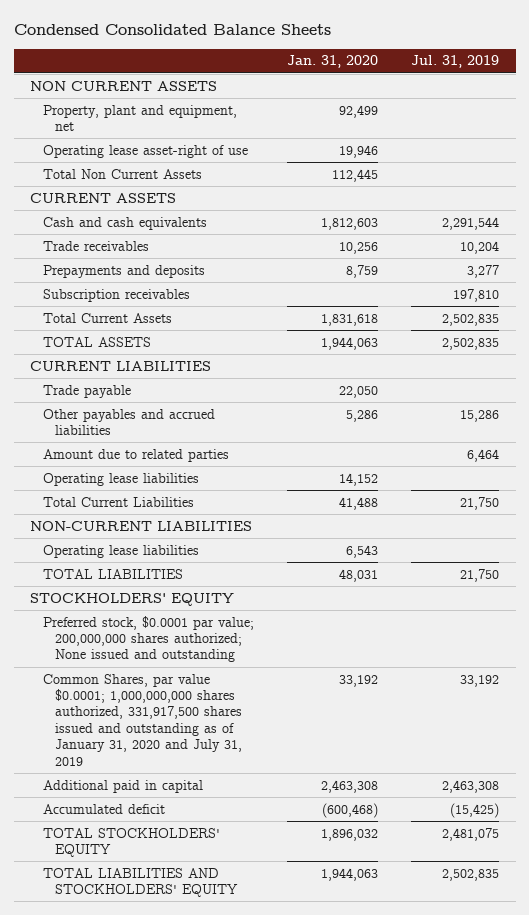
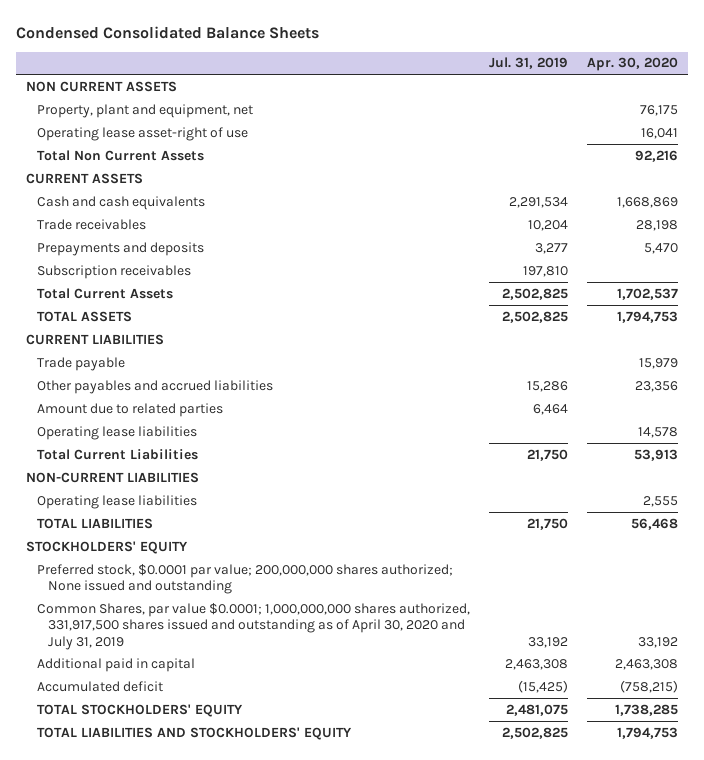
[286,55,378,69] Jan. 31, 2020 -> none
none -> [587,57,679,72] Apr. 30, 2020
[442,216,500,230] 2,291,544 -> [509,196,569,208] 2,291,534
[442,313,500,326] 2,502,835 -> [502,287,569,300] 2,502,825
[442,337,500,350] 2,502,835 -> [502,310,569,323] 2,502,825
[42,673,243,766] Common Shares, par value $0.0001; 1,000,000,000 shares authorized, 331,917,500 shares issued and outstanding as of January 31, 2020 and July 31, 2019 -> [36,602,470,650] Common Shares, par value $0.0001; 1,000,000,000 shares authorized, 331,917,500 shares issued and outstanding as of April 30, 2020 and July 31, 2019
[442,868,500,881] 2,502,835 -> [502,726,569,739] 2,502,825

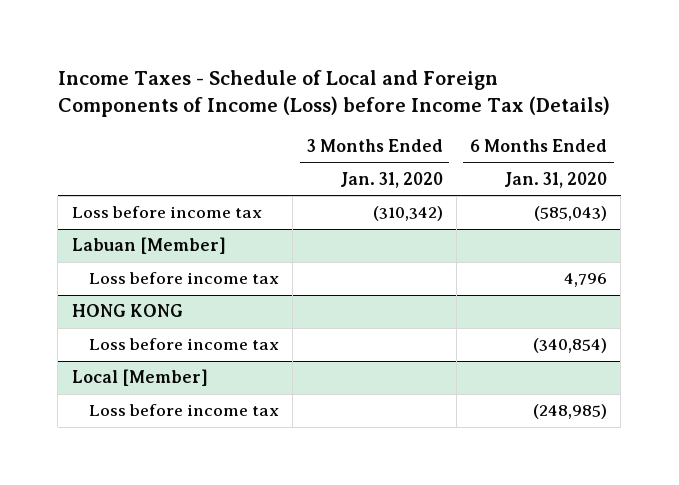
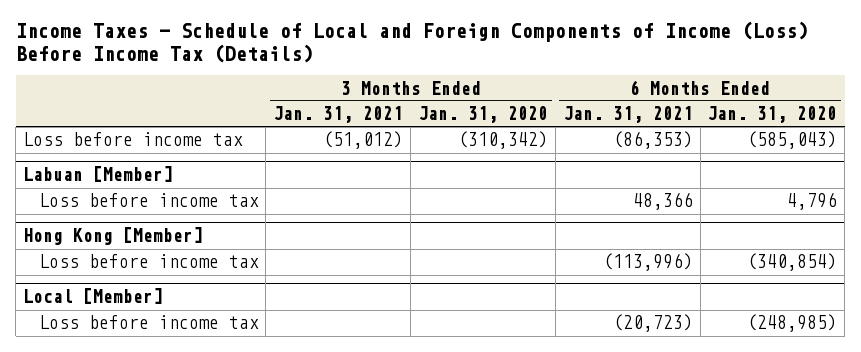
[57,70,610,118] Income Taxes - Schedule of Local and Foreign Components of Income (Loss) before Income Tax (Details) -> [15,21,808,63] Income Taxes - Schedule of Local and Foreign Components of Income (Loss) Before Income Tax (Details)
none -> [273,106,404,124] Jan. 31, 2021
none -> [562,106,693,124] Jan. 31, 2021
[71,304,183,318] HONG KONG -> [23,227,204,246] Hong Kong [Member]

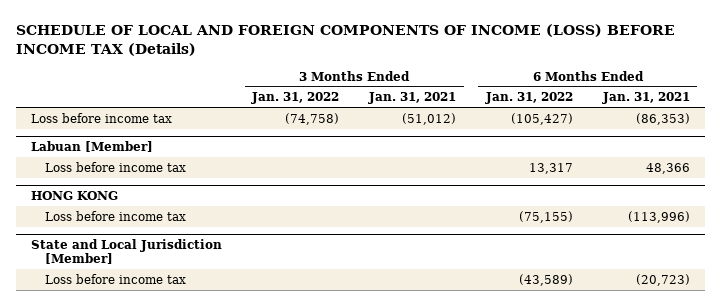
[15,21,808,63] Income Taxes - Schedule of Local and Foreign Components of Income (Loss) Before Income Tax (Details) -> [16,24,676,57] SCHEDULE OF LOCAL AND FOREIGN COMPONENTS OF INCOME (LOSS) BEFORE INCOME TAX (Details)
[417,106,548,124] Jan. 31, 2020 -> none
[707,106,838,124] Jan. 31, 2020 -> none
none -> [251,92,340,105] Jan. 31, 2022
none -> [484,92,573,105] Jan. 31, 2022
[23,227,204,246] Hong Kong [Member] -> [31,190,119,200] HONG KONG
[23,288,164,305] Local [Member] -> [31,238,223,265] State and Local Jurisdiction [Member]

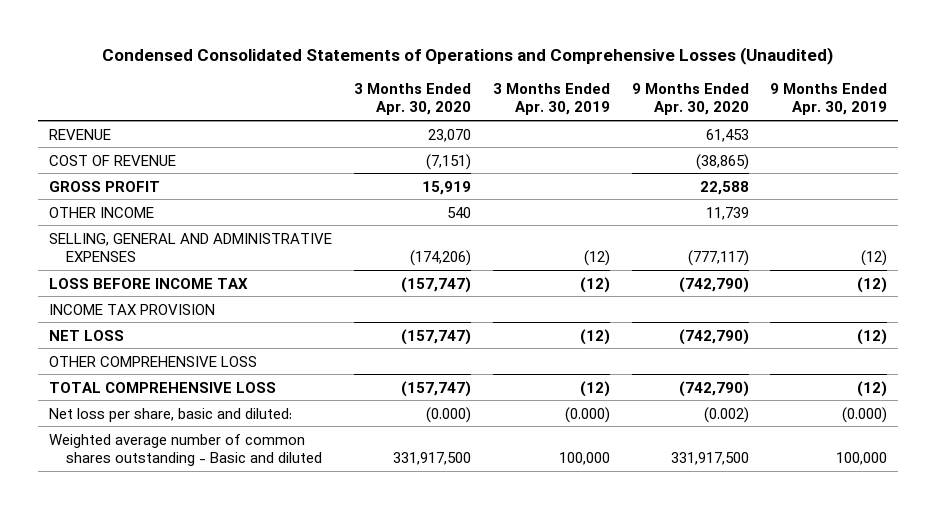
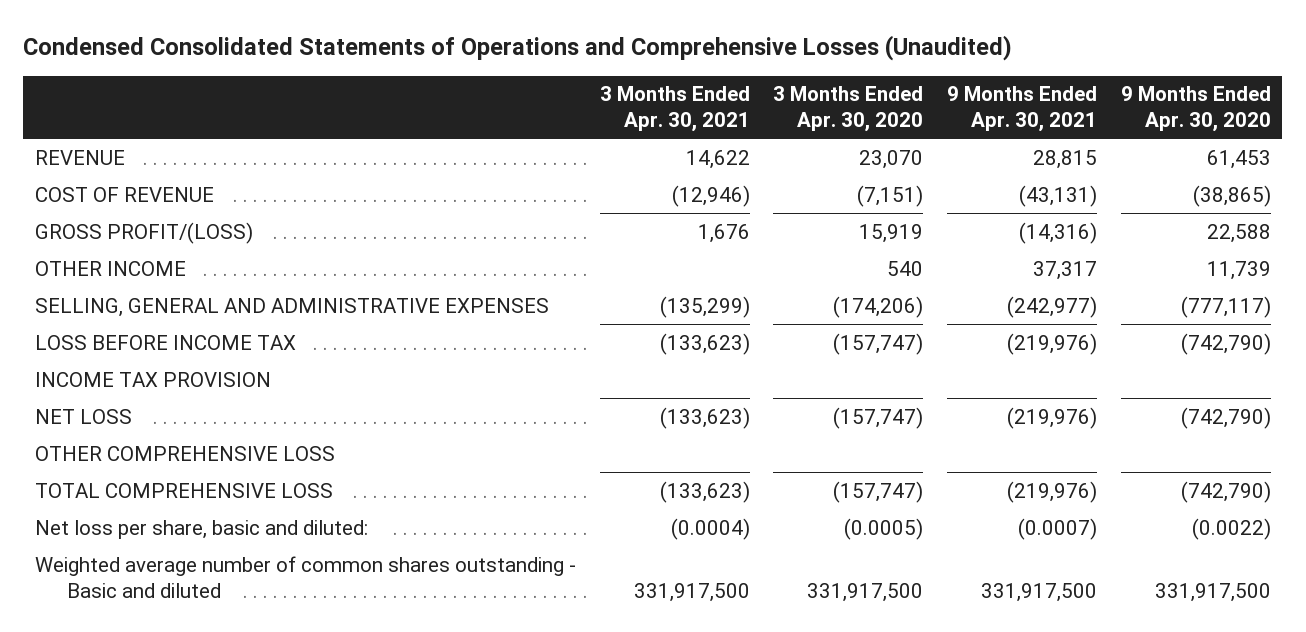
[492,83,610,116] 3 Months Ended Apr. 30, 2019 -> none
[770,83,888,116] 9 Months Ended Apr. 30, 2019 -> none
none -> [599,86,750,133] 3 Months Ended Apr. 30, 2021
none -> [947,86,1098,133] 9 Months Ended Apr. 30, 2021
[48,180,160,192] GROSS PROFIT -> [35,221,254,244] GROSS PROFIT/(LOSS)
[425,406,471,423] (0.000) -> [844,517,924,540] (0.0005)
[703,406,749,423] (0.002) -> [1191,517,1271,540] (0.0022)

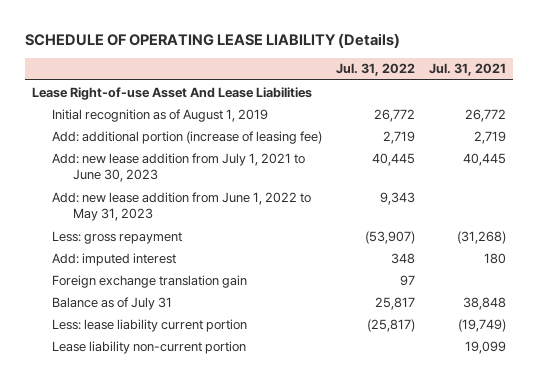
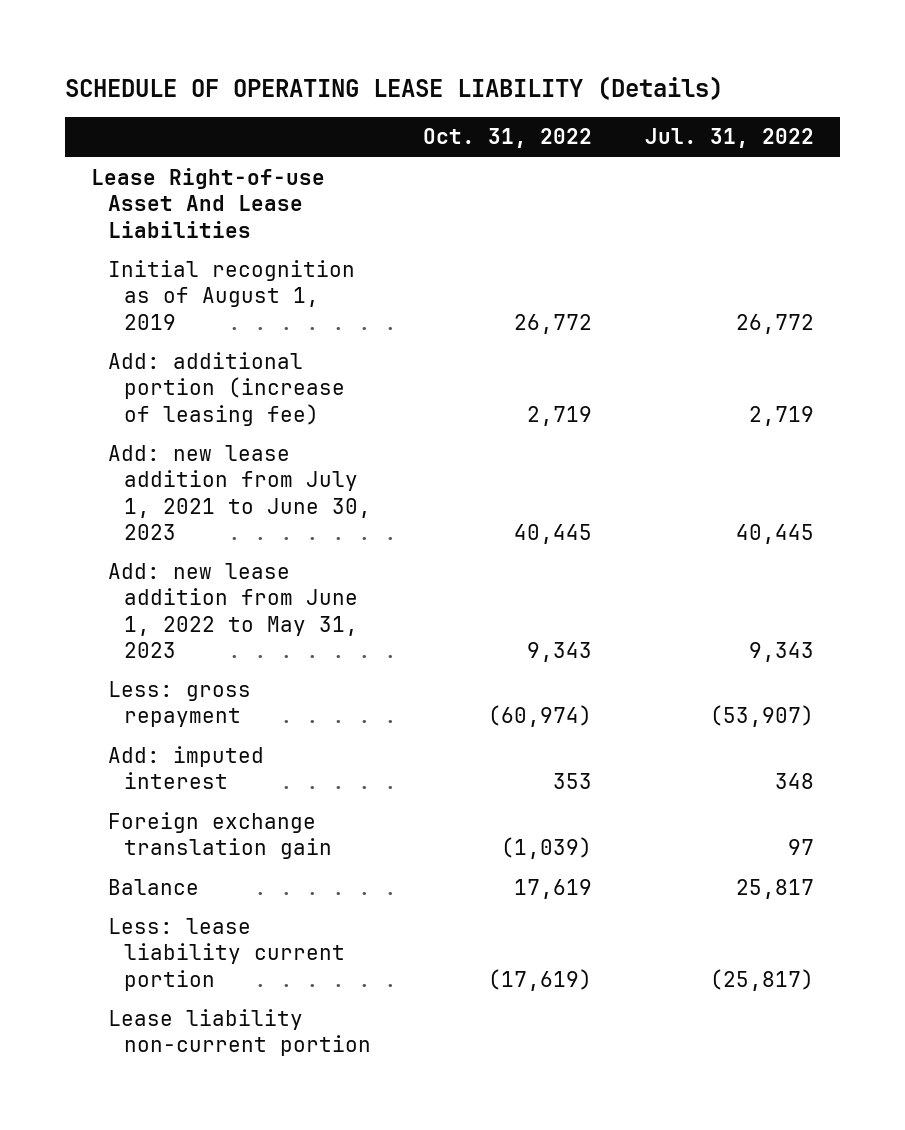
[429,63,507,77] Jul. 31, 2021 -> none
none -> [423,128,593,149] Oct. 31, 2022
[52,296,173,310] Balance as of July 31 -> [107,879,199,896] Balance

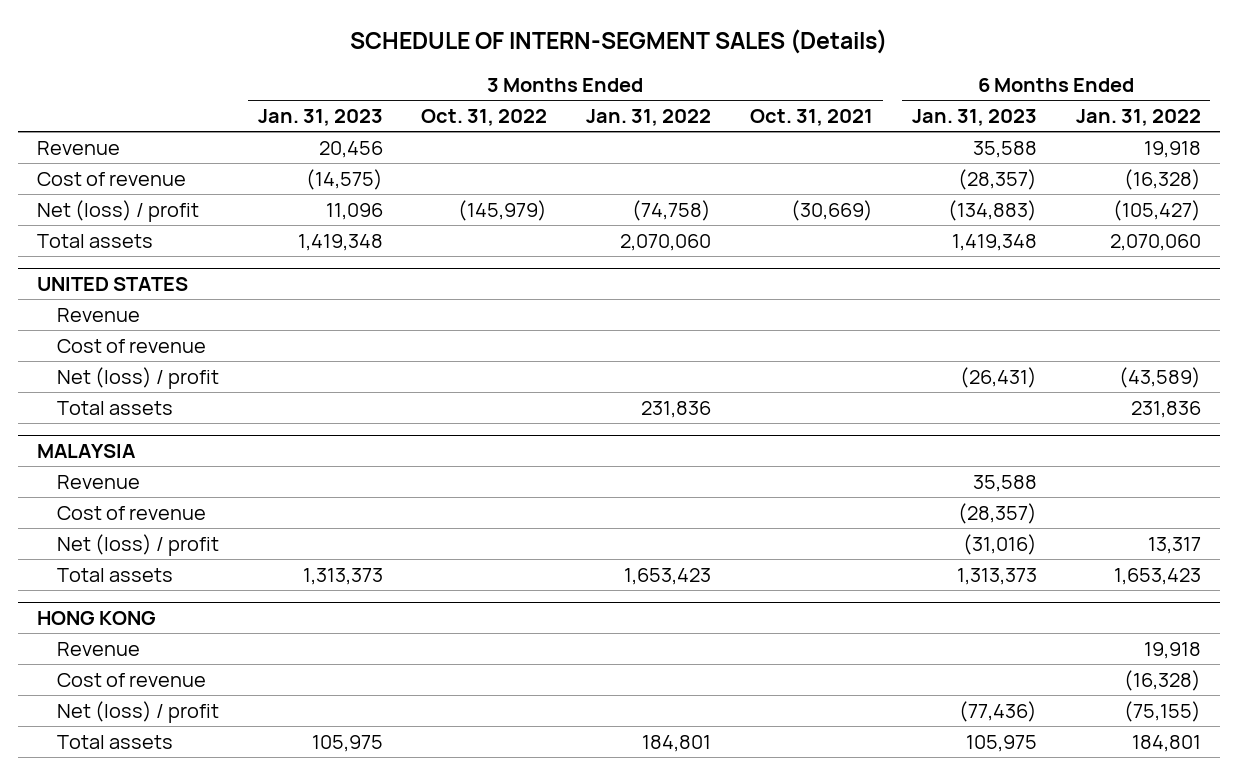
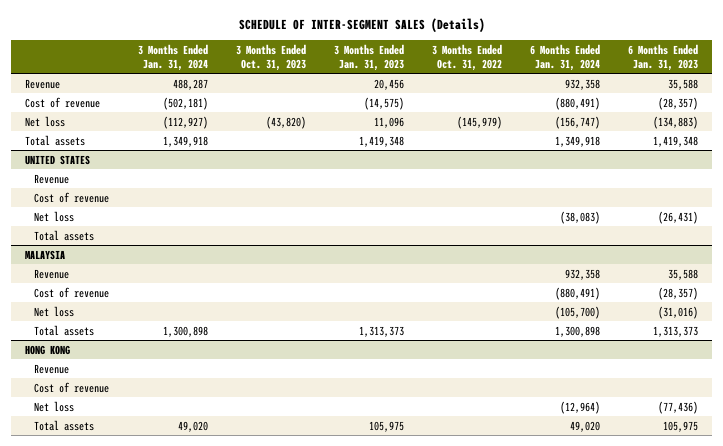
[349,29,887,55] SCHEDULE OF INTERN-SEGMENT SALES (Details) -> [238,17,485,32] SCHEDULE OF INTER-SEGMENT SALES (Details)
[586,108,712,126] Jan. 31, 2022 -> none
[750,108,874,126] Oct. 31, 2021 -> none
[1075,108,1201,126] Jan. 31, 2022 -> none
none -> [137,44,208,71] 3 Months Ended Jan. 31, 2024
none -> [235,44,306,71] 3 Months Ended Oct. 31, 2023
none -> [530,44,601,71] 6 Months Ended Jan. 31, 2024
[37,199,200,222] Net (loss) / profit -> [25,115,66,127] Net loss
[56,366,219,389] Net (loss) / profit -> [34,210,75,222] Net loss
[56,533,219,556] Net (loss) / profit -> [34,305,75,317] Net loss
[56,700,219,723] Net (loss) / profit -> [34,400,75,412] Net loss

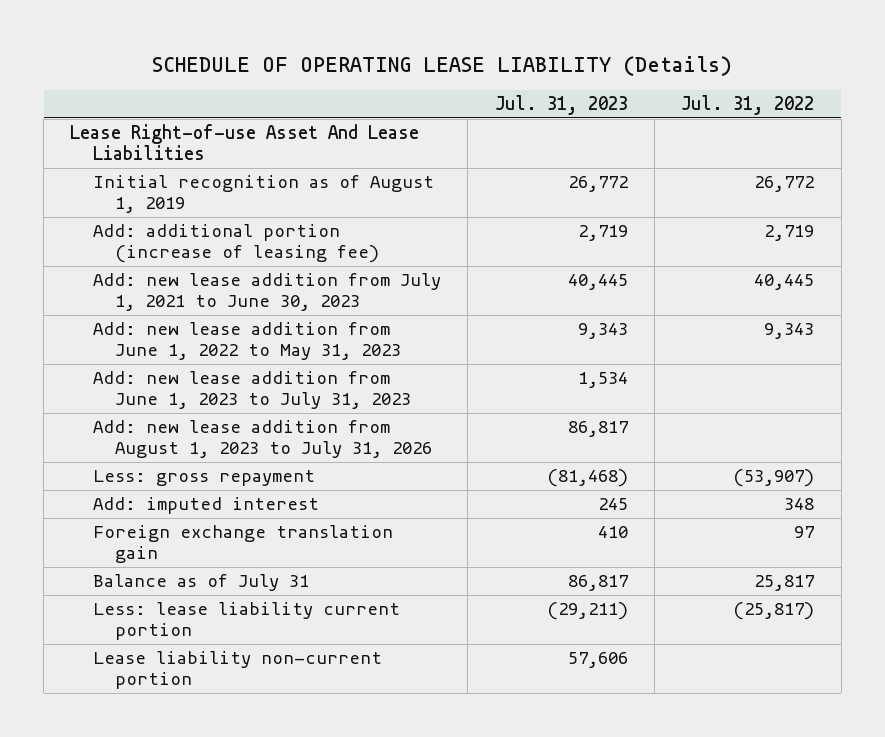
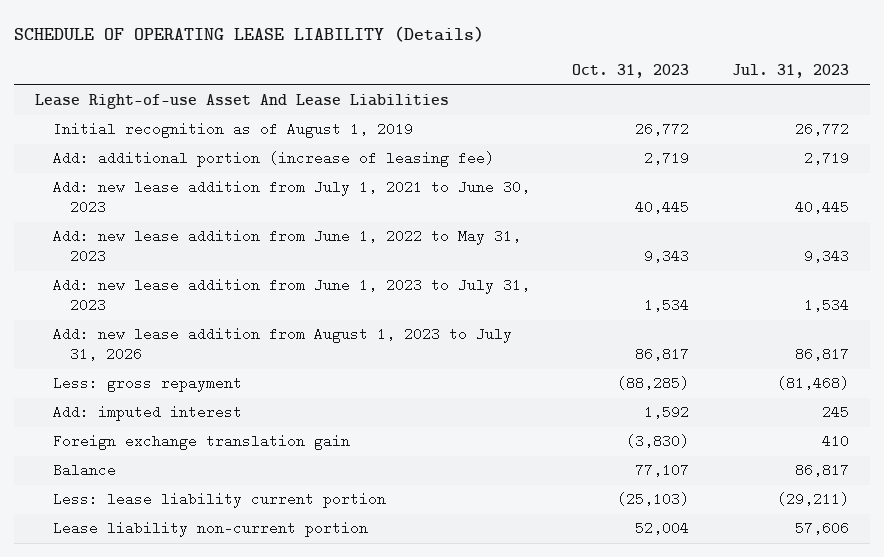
[681,95,815,116] Jul. 31, 2022 -> none
none -> [572,64,690,79] Oct. 31, 2023
[92,574,309,592] Balance as of July 31 -> [52,463,116,478] Balance

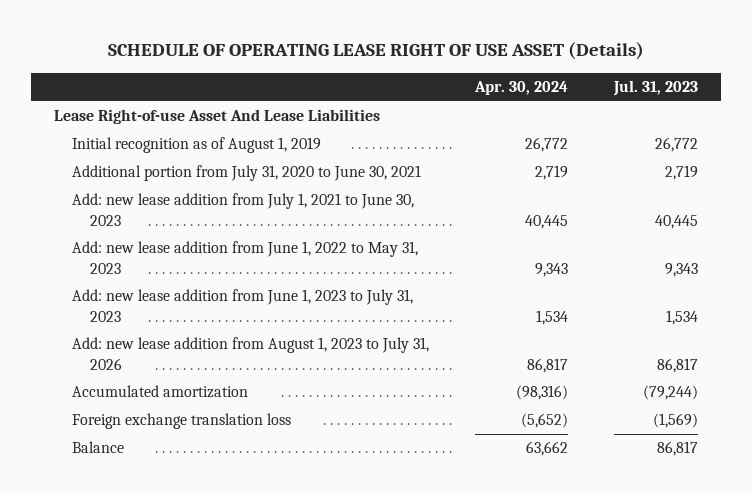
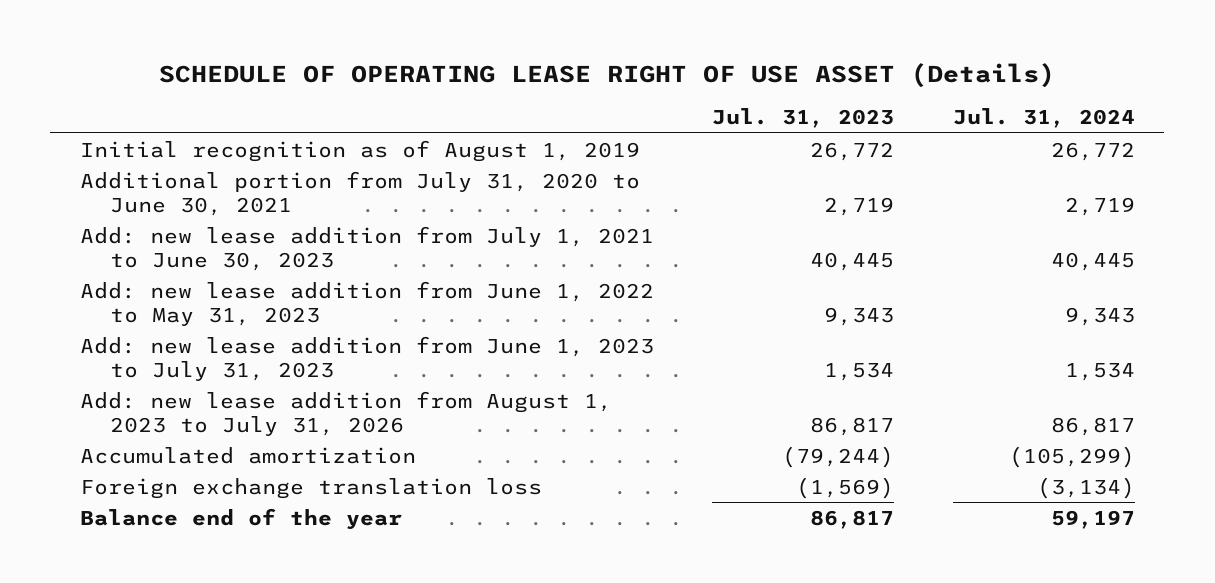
[474,81,569,96] Apr. 30, 2024 -> none
none -> [952,108,1135,129] Jul. 31, 2024
[54,109,381,125] Lease Right-of-use Asset And Lease Liabilities -> none
[72,441,125,454] Balance -> [79,507,402,530] Balance end of the year

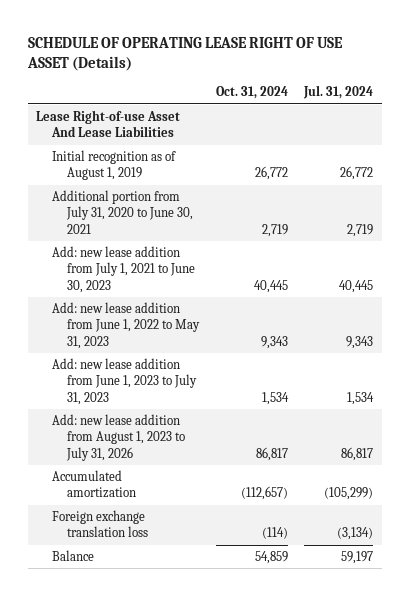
[712,108,895,129] Jul. 31, 2023 -> none
none -> [215,86,288,100] Oct. 31, 2024
none -> [36,110,181,138] Lease Right-of-use Asset And Lease Liabilities
[79,507,402,530] Balance end of the year -> [51,550,94,562] Balance

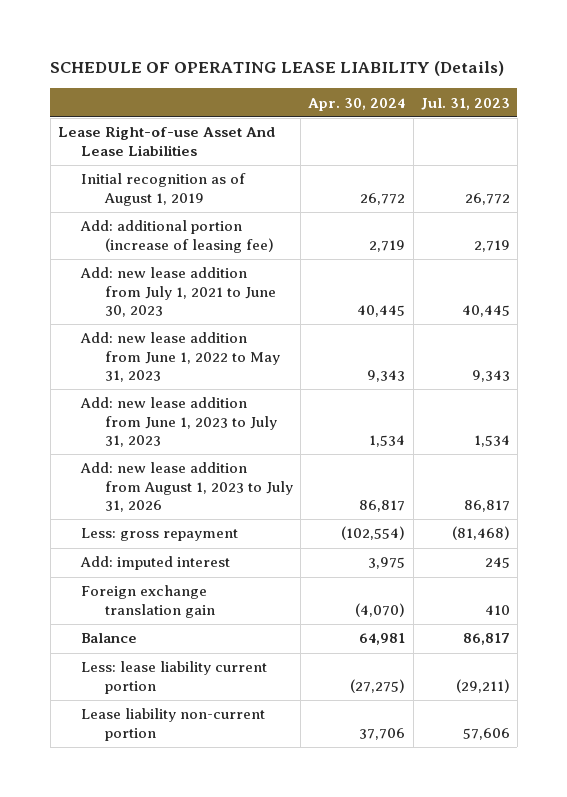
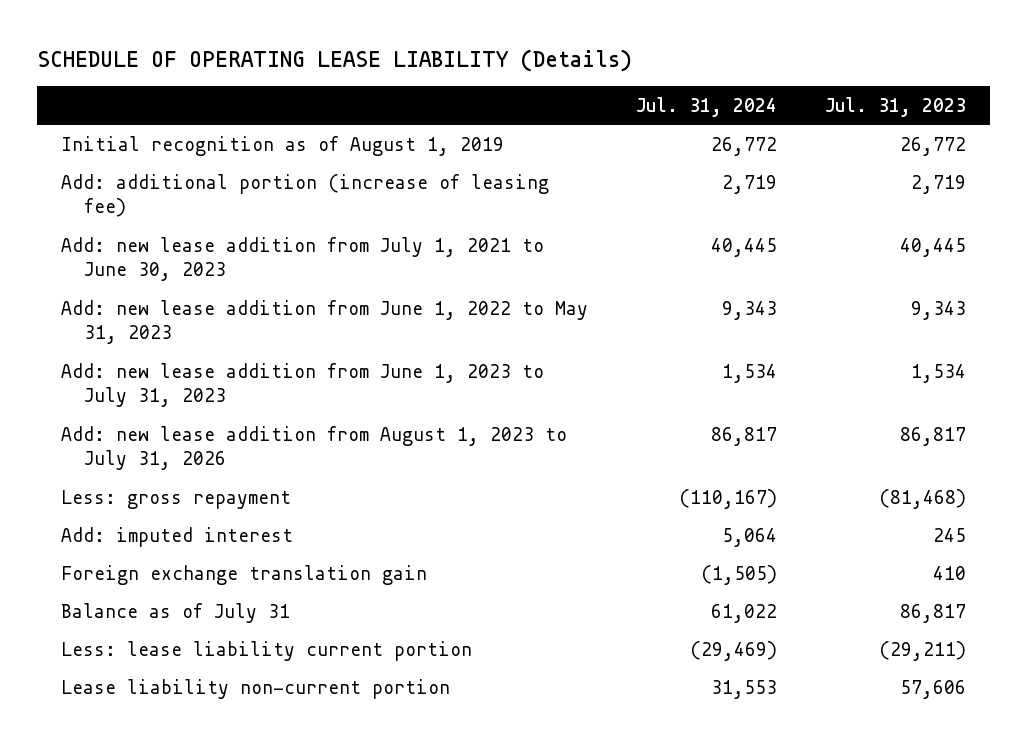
[308,97,406,111] Apr. 30, 2024 -> none
none -> [636,96,778,117] Jul. 31, 2024
[57,126,275,156] Lease Right-of-use Asset And Lease Liabilities -> none
[81,633,138,644] Balance -> [61,602,291,623] Balance as of July 31

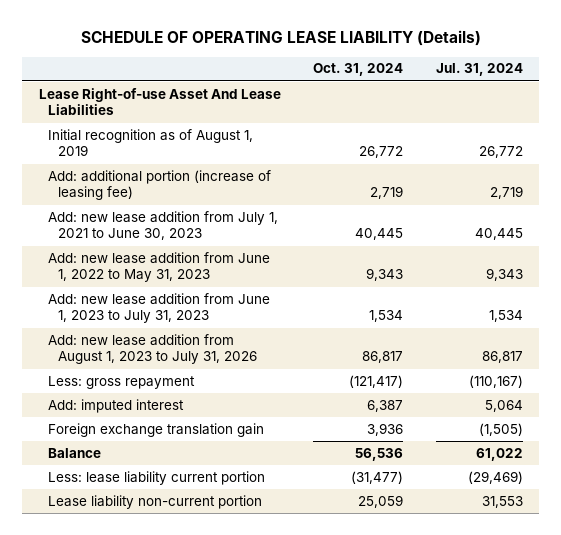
[825,96,967,117] Jul. 31, 2023 -> none
none -> [313,63,404,77] Oct. 31, 2024
none -> [38,87,281,116] Lease Right-of-use Asset And Lease Liabilities
[61,602,291,623] Balance as of July 31 -> [48,447,102,458] Balance

